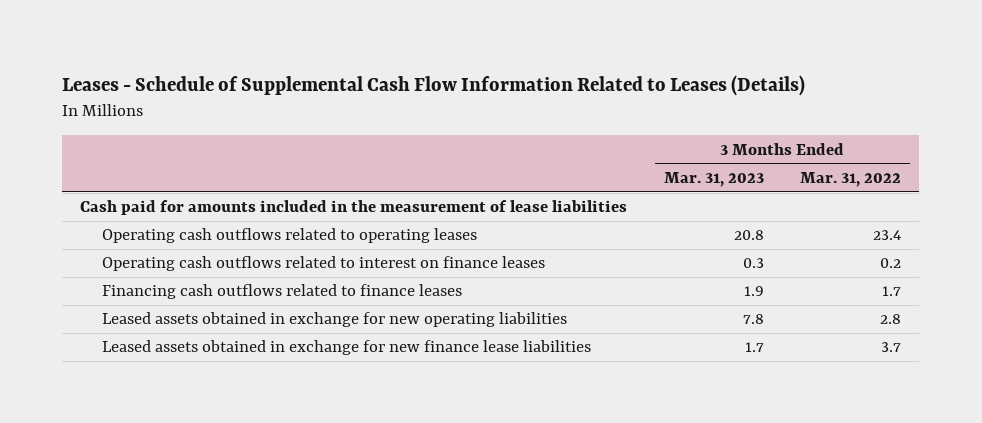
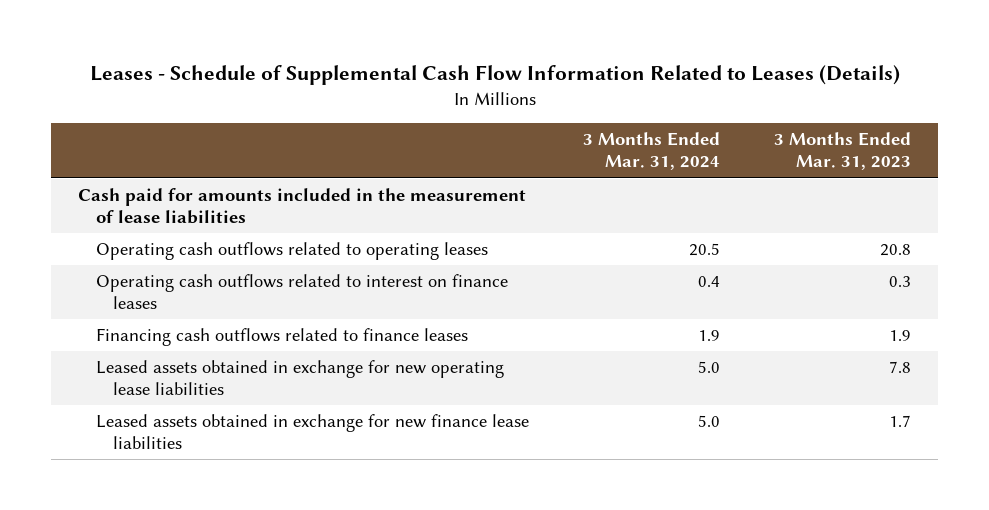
[800,171,902,187] Mar. 31, 2022 -> none
none -> [582,132,720,171] 3 Months Ended Mar. 31, 2024
[102,312,568,328] Leased assets obtained in exchange for new operating liabilities -> [95,360,504,396] Leased assets obtained in exchange for new operating lease liabilities

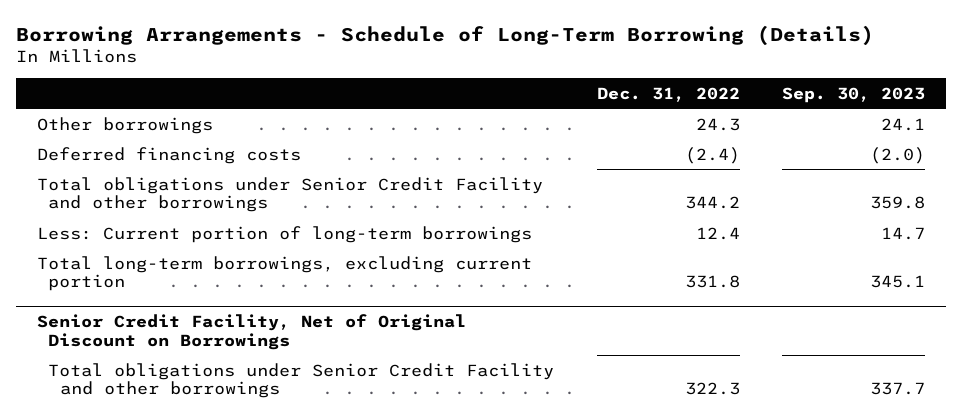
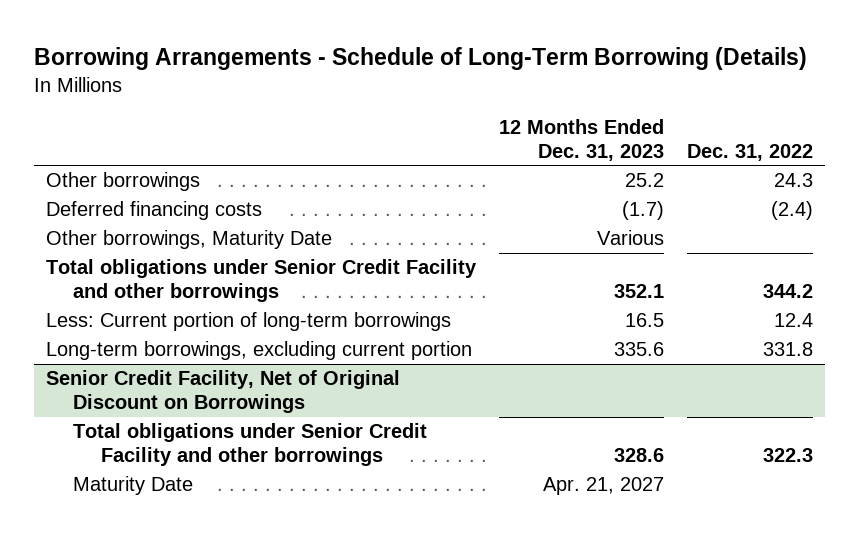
[781,86,925,103] Sep. 30, 2023 -> none
none -> [499,118,665,161] 12 Months Ended Dec. 31, 2023
none -> [45,230,332,250] Other borrowings, Maturity Date
[36,255,532,292] Total long-term borrowings, excluding current portion -> [45,341,472,361] Long-term borrowings, excluding current portion
none -> [73,476,194,496] Maturity Date

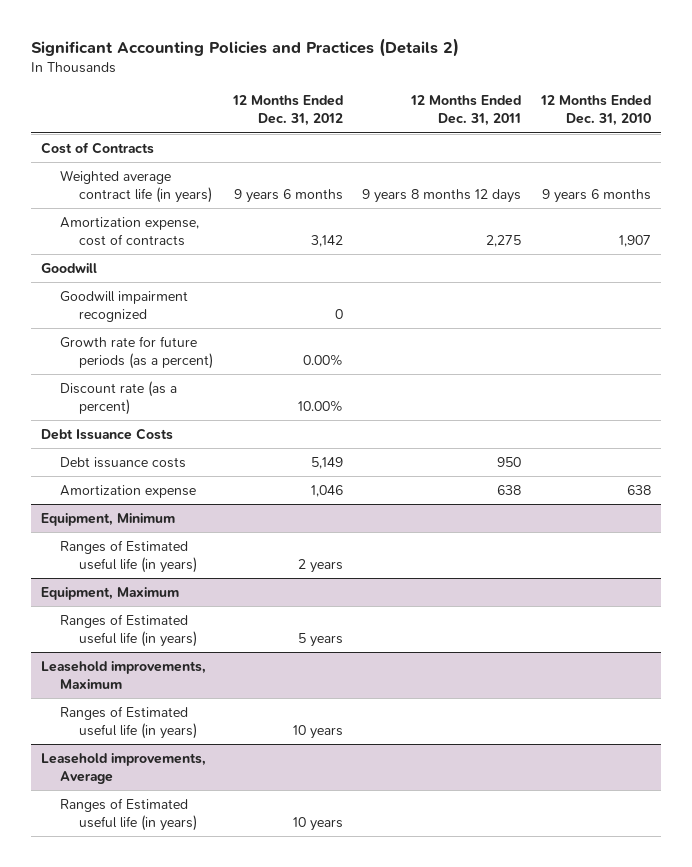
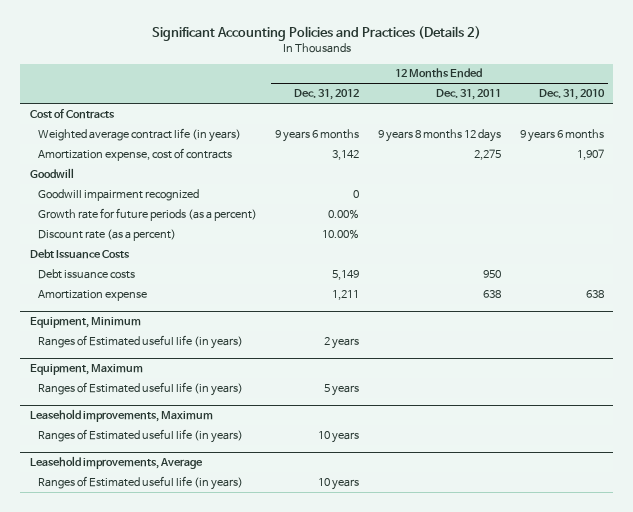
[310,484,343,497] 1,046 -> [332,289,360,300] 1,211

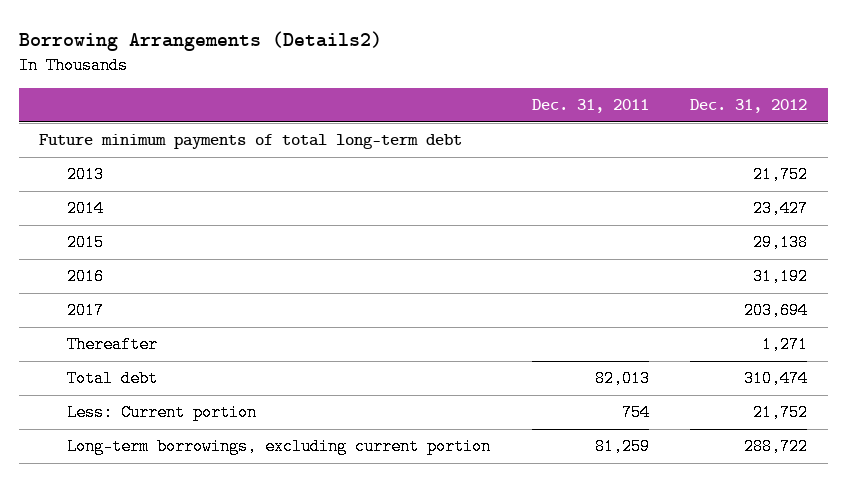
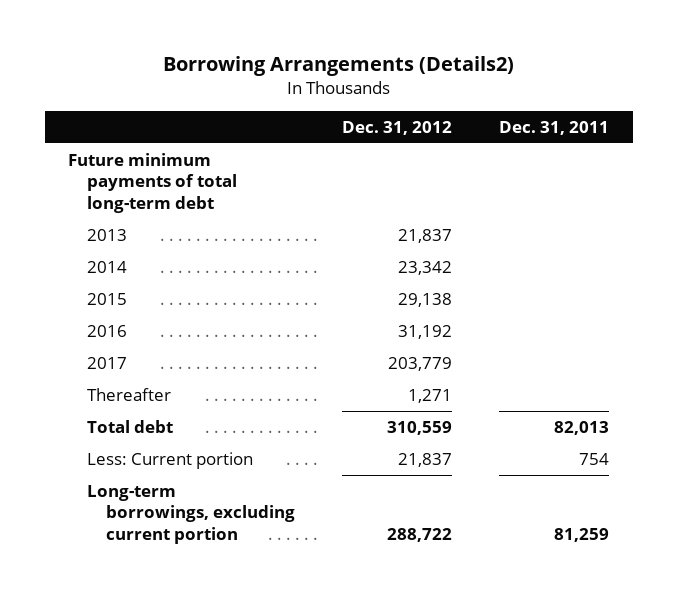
[753,166,809,184] 21,752 -> [397,228,452,243] 21,837
[753,200,809,218] 23,427 -> [397,260,452,275] 23,342
[744,302,809,320] 203,694 -> [387,356,452,371] 203,779
[744,370,809,388] 310,474 -> [386,420,452,435] 310,559
[753,404,809,422] 21,752 -> [397,452,452,467] 21,837

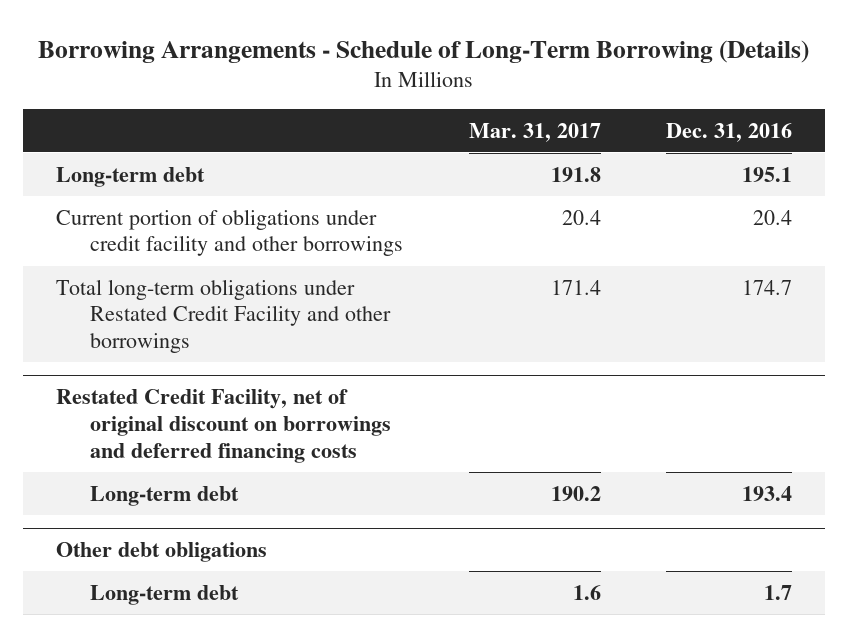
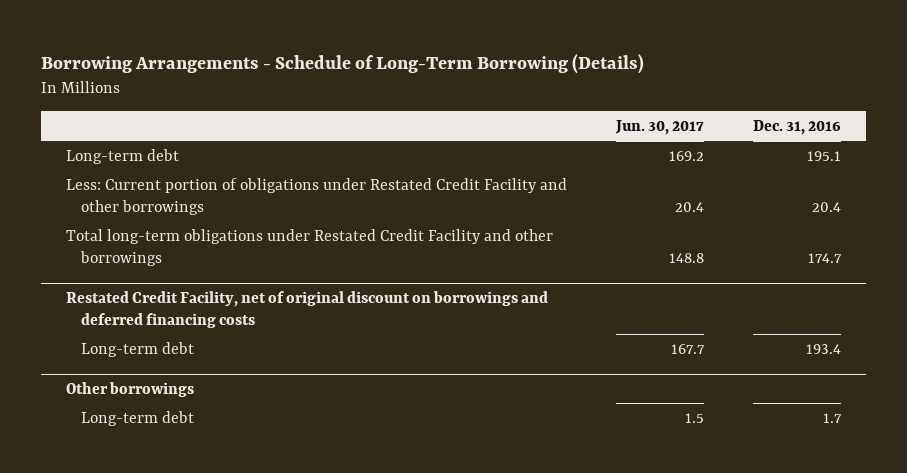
[468,122,601,142] Mar. 31, 2017 -> none
none -> [615,119,705,135] Jun. 30, 2017
[56,208,404,257] Current portion of obligations under credit facility and other borrowings -> [65,177,567,215] Less: Current portion of obligations under Restated Credit Facility and other borrowings
[56,542,268,563] Other debt obligations -> [65,381,194,397] Other borrowings

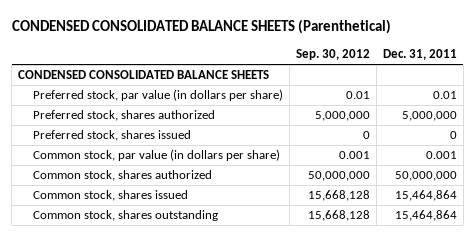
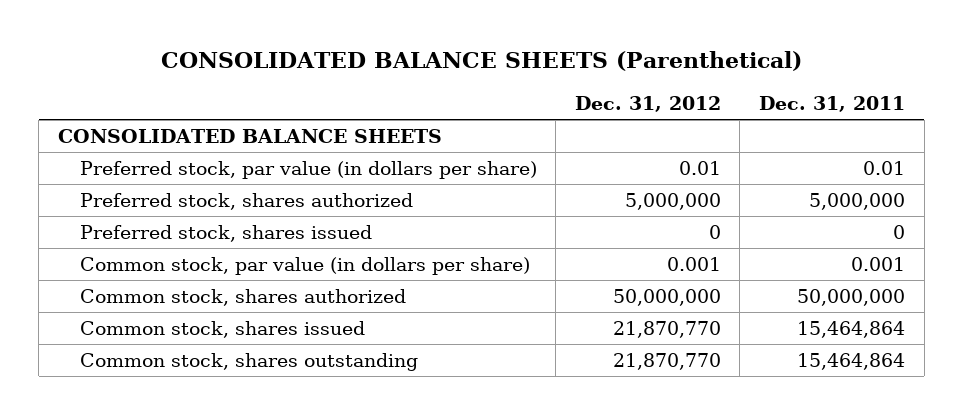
[11,19,391,35] CONDENSED CONSOLIDATED BALANCE SHEETS (Parenthetical) -> [161,50,803,71] CONSOLIDATED BALANCE SHEETS (Parenthetical)
[295,49,370,61] Sep. 30, 2012 -> none
none -> [574,95,721,112] Dec. 31, 2012
[18,70,270,80] CONDENSED CONSOLIDATED BALANCE SHEETS -> [57,129,442,144] CONSOLIDATED BALANCE SHEETS

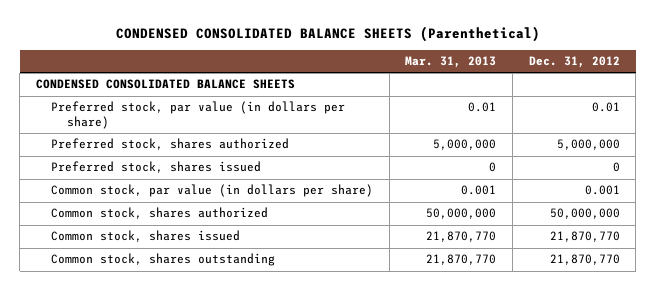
[161,50,803,71] CONSOLIDATED BALANCE SHEETS (Parenthetical) -> [115,25,540,42] CONDENSED CONSOLIDATED BALANCE SHEETS (Parenthetical)
[759,95,906,112] Dec. 31, 2011 -> none
none -> [405,56,497,69] Mar. 31, 2013
[57,129,442,144] CONSOLIDATED BALANCE SHEETS -> [35,79,295,90] CONDENSED CONSOLIDATED BALANCE SHEETS

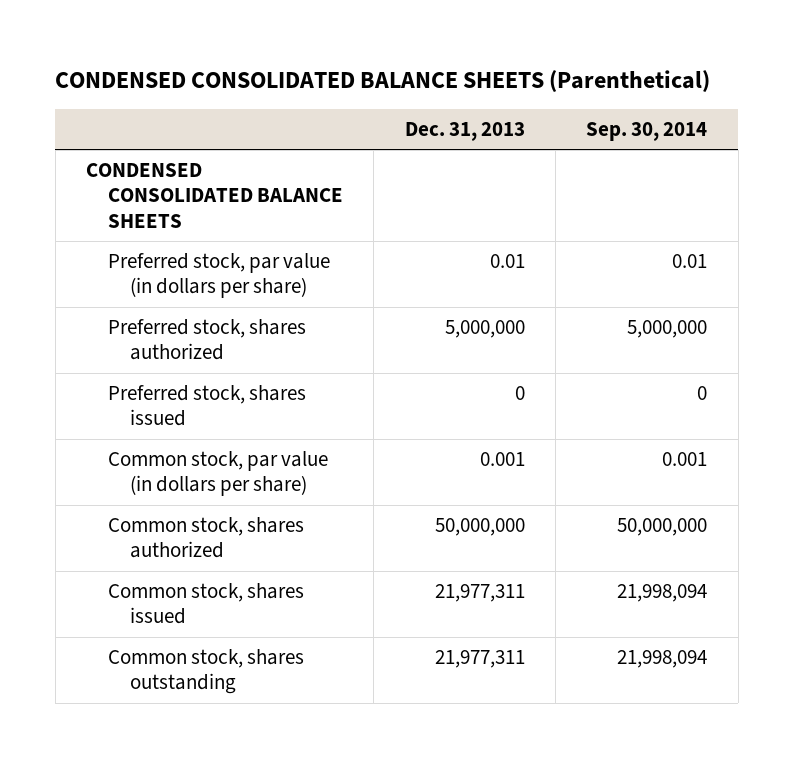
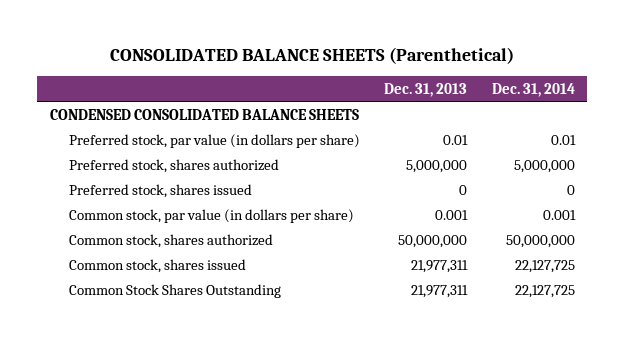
[55,69,711,92] CONDENSED CONSOLIDATED BALANCE SHEETS (Parenthetical) -> [110,46,515,64] CONSOLIDATED BALANCE SHEETS (Parenthetical)
[586,121,708,141] Sep. 30, 2014 -> none
none -> [491,82,575,97] Dec. 31, 2014
[107,649,304,695] Common stock, shares outstanding -> [69,283,282,298] Common Stock Shares Outstanding

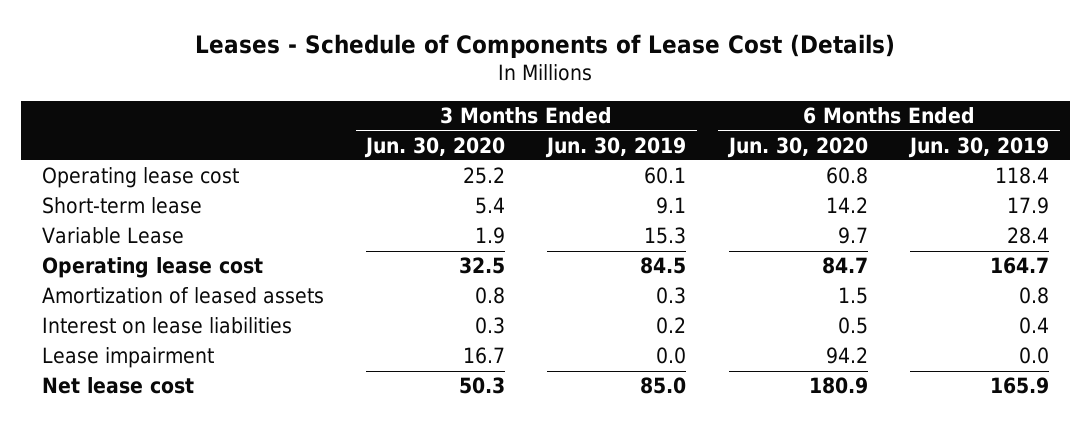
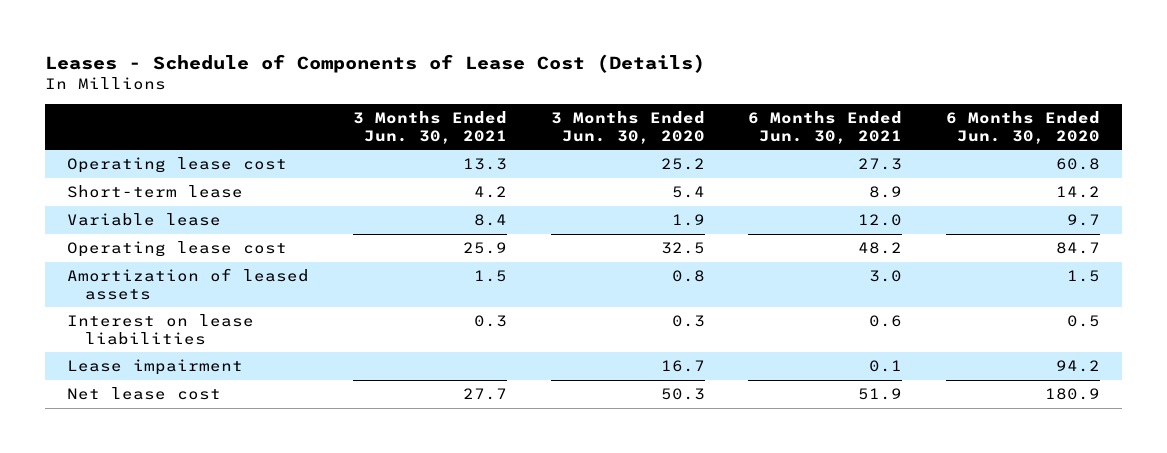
[545,136,687,158] Jun. 30, 2019 -> none
[908,136,1050,158] Jun. 30, 2019 -> none
none -> [352,111,507,144] 3 Months Ended Jun. 30, 2021
none -> [748,111,903,144] 6 Months Ended Jun. 30, 2021
[41,227,184,245] Variable Lease -> [67,213,222,227] Variable lease

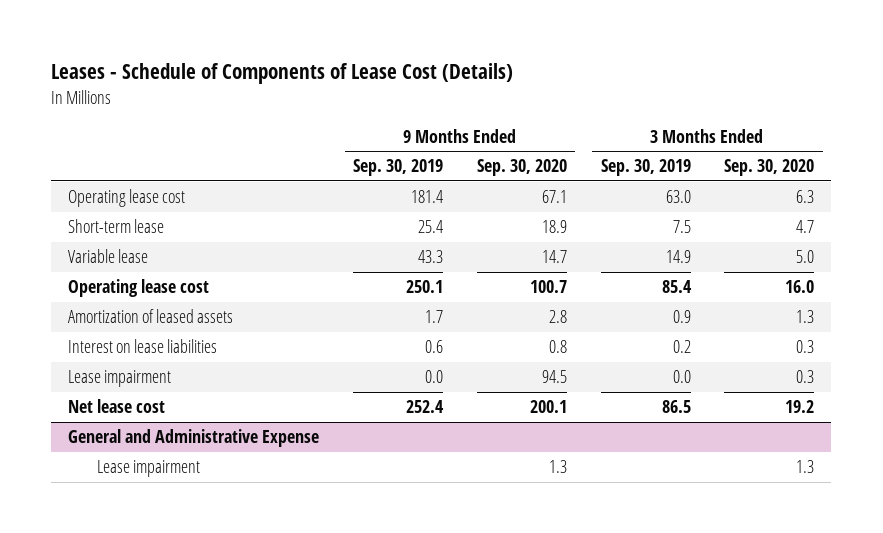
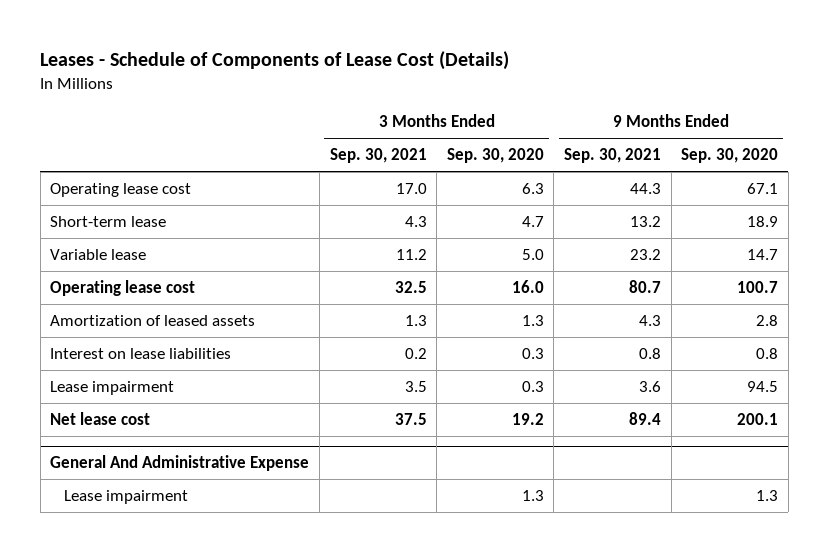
[353,159,444,177] Sep. 30, 2019 -> none
[600,159,691,177] Sep. 30, 2019 -> none
none -> [329,148,427,164] Sep. 30, 2021
none -> [563,148,661,164] Sep. 30, 2021
[68,429,320,448] General and Administrative Expense -> [50,455,310,472] General And Administrative Expense

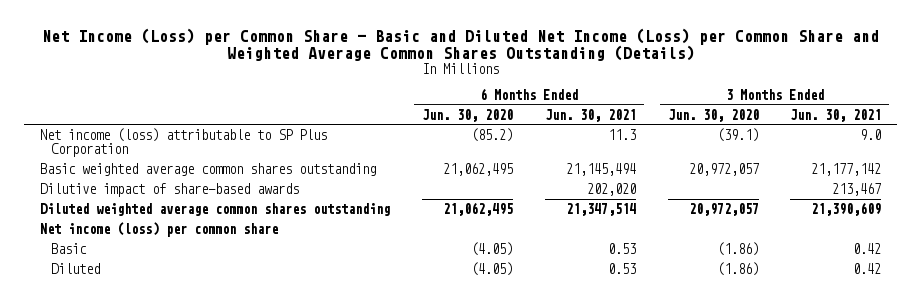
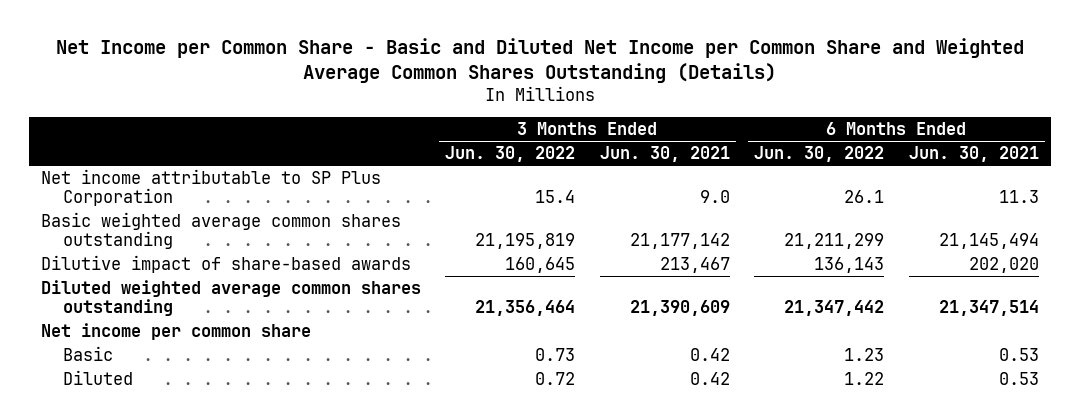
[41,27,879,61] Net Income (Loss) per Common Share - Basic and Diluted Net Income (Loss) per Common Share and Weighted Average Common Shares Outstanding (Details) -> [55,37,1024,84] Net Income per Common Share - Basic and Diluted Net Income per Common Share and Weighted Average Common Shares Outstanding (Details)
[422,108,514,122] Jun. 30, 2020 -> none
[667,108,759,122] Jun. 30, 2020 -> none
none -> [445,146,576,163] Jun. 30, 2022
none -> [754,146,885,163] Jun. 30, 2022
[40,127,328,158] Net income (loss) attributable to SP Plus Corporation -> [40,168,381,207] Net income attributable to SP Plus Corporation
[40,221,279,237] Net income (loss) per common share -> [40,322,311,340] Net income per common share

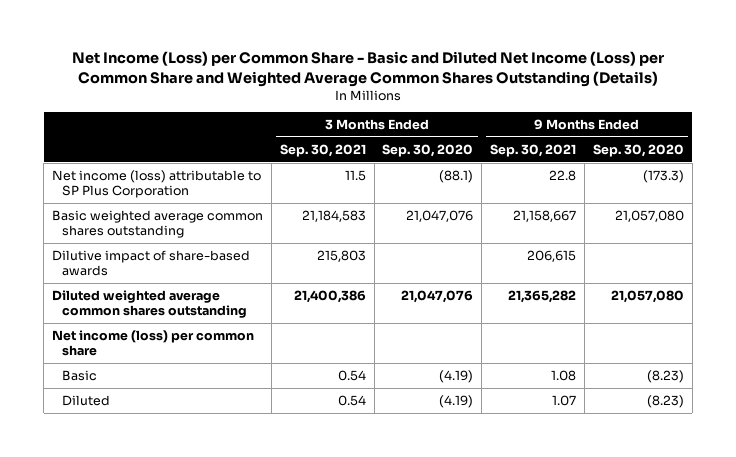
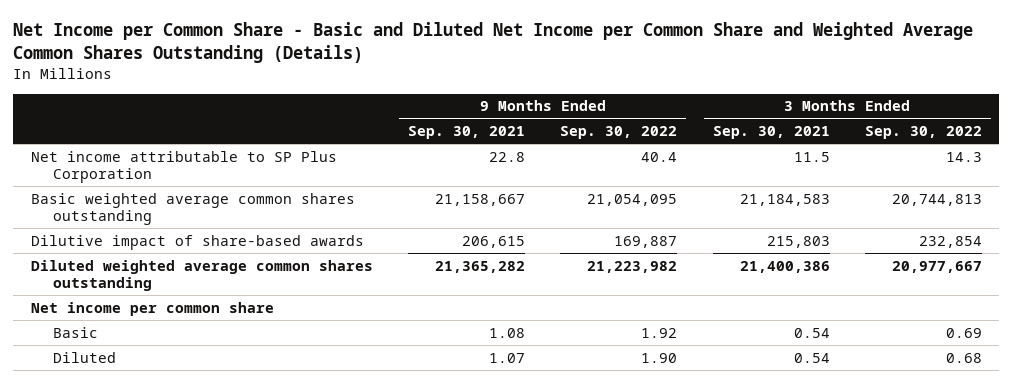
[71,51,664,87] Net Income (Loss) per Common Share - Basic and Diluted Net Income (Loss) per Common Share and Weighted Average Common Shares Outstanding (Details) -> [13,22,974,63] Net Income per Common Share - Basic and Diluted Net Income per Common Share and Weighted Average Common Shares Outstanding (Details)
[382,143,474,157] Sep. 30, 2020 -> none
[592,143,684,157] Sep. 30, 2020 -> none
none -> [560,126,678,140] Sep. 30, 2022
none -> [864,126,982,140] Sep. 30, 2022
[52,169,262,198] Net income (loss) attributable to SP Plus Corporation -> [30,150,337,184] Net income attributable to SP Plus Corporation
[52,329,255,356] Net income (loss) per common share -> [30,301,274,316] Net income per common share

